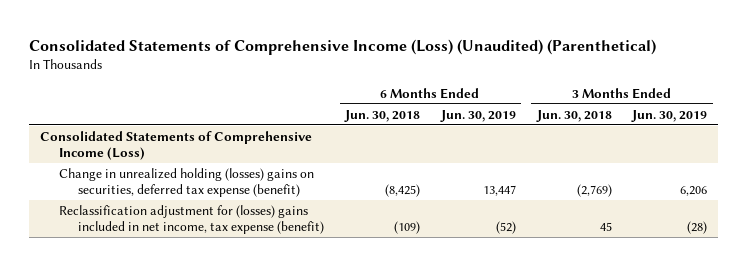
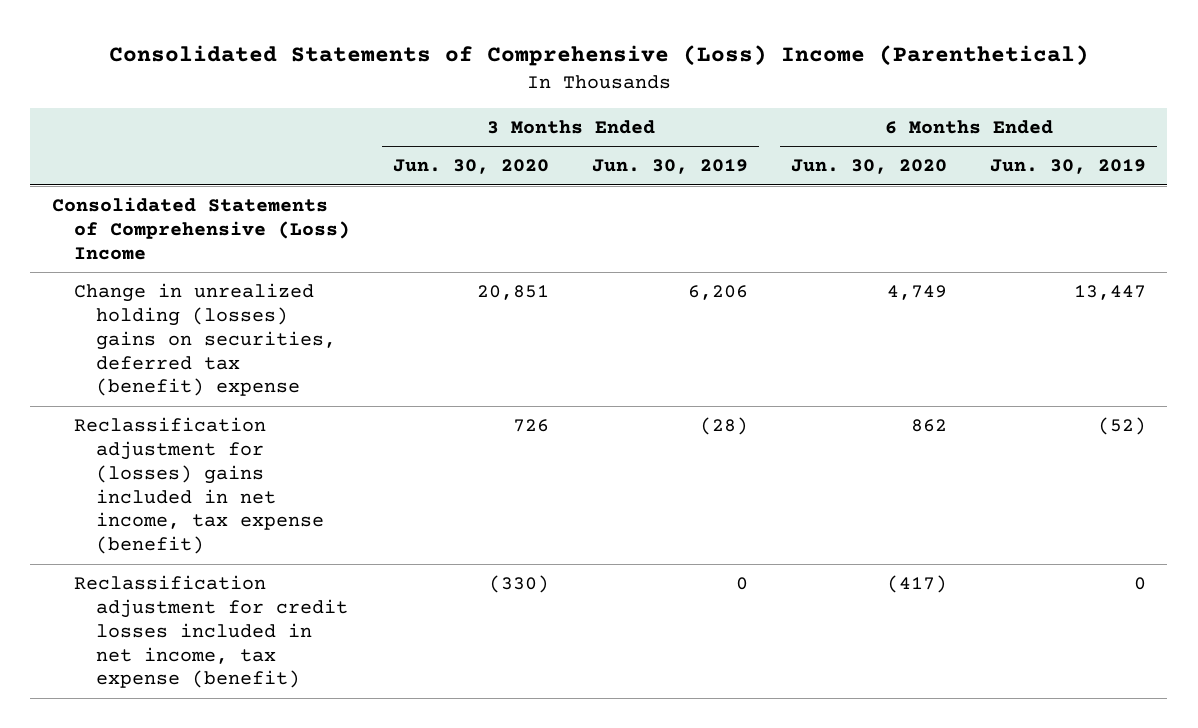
[29,38,657,55] Consolidated Statements of Comprehensive Income (Loss) (Unaudited) (Parenthetical) -> [108,45,1089,67] Consolidated Statements of Comprehensive (Loss) Income (Parenthetical)
[344,109,421,122] Jun. 30, 2018 -> none
[535,109,612,122] Jun. 30, 2018 -> none
none -> [393,159,550,175] Jun. 30, 2020
none -> [791,159,948,175] Jun. 30, 2020
[39,130,312,161] Consolidated Statements of Comprehensive Income (Loss) -> [51,196,351,260] Consolidated Statements of Comprehensive (Loss) Income
[59,167,315,198] Change in unrealized holding (losses) gains on securities, deferred tax expense (benefit) -> [74,282,337,397] Change in unrealized holding (losses) gains on securities, deferred tax (benefit) expense
none -> [74,574,349,689] Reclassification adjustment for credit losses included in net income, tax expense (benefit)

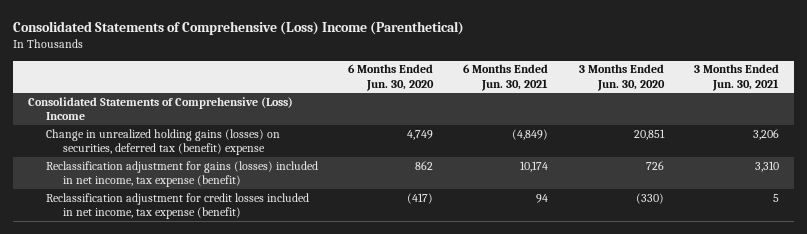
[592,159,749,175] Jun. 30, 2019 -> none
[989,159,1146,175] Jun. 30, 2019 -> none
none -> [463,64,549,91] 6 Months Ended Jun. 30, 2021
none -> [694,64,780,91] 3 Months Ended Jun. 30, 2021
[74,282,337,397] Change in unrealized holding (losses) gains on securities, deferred tax (benefit) expense -> [45,128,280,156] Change in unrealized holding gains (losses) on securities, deferred tax (benefit) expense
[74,416,325,555] Reclassification adjustment for (losses) gains included in net income, tax expense (benefit) -> [45,160,318,188] Reclassification adjustment for gains (losses) included in net income, tax expense (benefit)

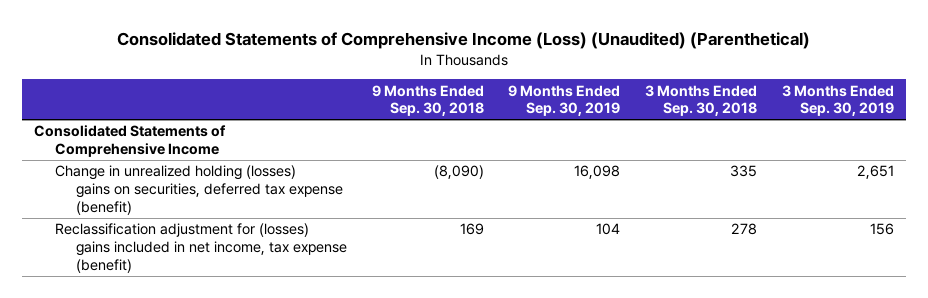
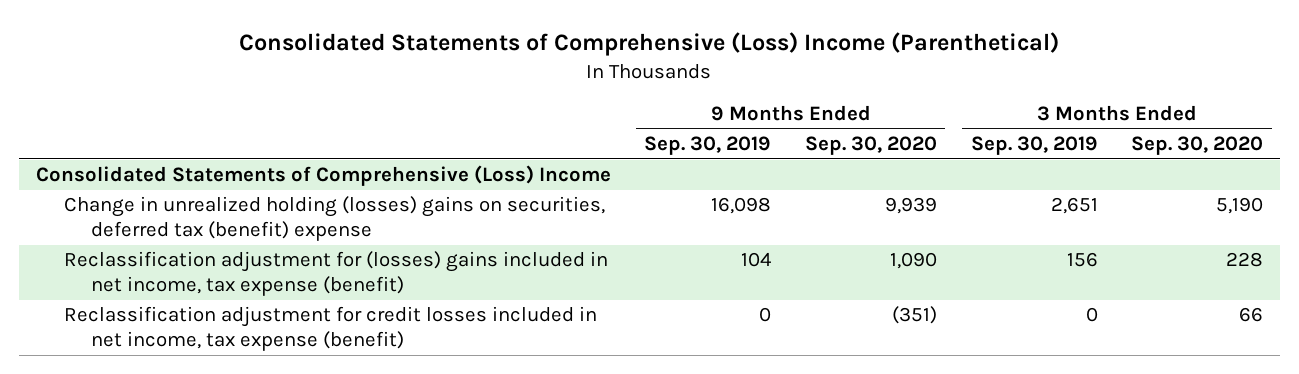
[117,31,811,49] Consolidated Statements of Comprehensive Income (Loss) (Unaudited) (Parenthetical) -> [239,32,1060,57] Consolidated Statements of Comprehensive (Loss) Income (Parenthetical)
[371,84,484,117] 9 Months Ended Sep. 30, 2018 -> none
[644,84,757,117] 3 Months Ended Sep. 30, 2018 -> none
none -> [804,135,937,155] Sep. 30, 2020
none -> [1131,135,1264,155] Sep. 30, 2020
[34,125,227,158] Consolidated Statements of Comprehensive Income -> [35,165,611,187] Consolidated Statements of Comprehensive (Loss) Income
[55,165,344,216] Change in unrealized holding (losses) gains on securities, deferred tax expense (benefit) -> [63,196,605,242] Change in unrealized holding (losses) gains on securities, deferred tax (benefit) expense
none -> [63,306,597,352] Reclassification adjustment for credit losses included in net income, tax expense (benefit)

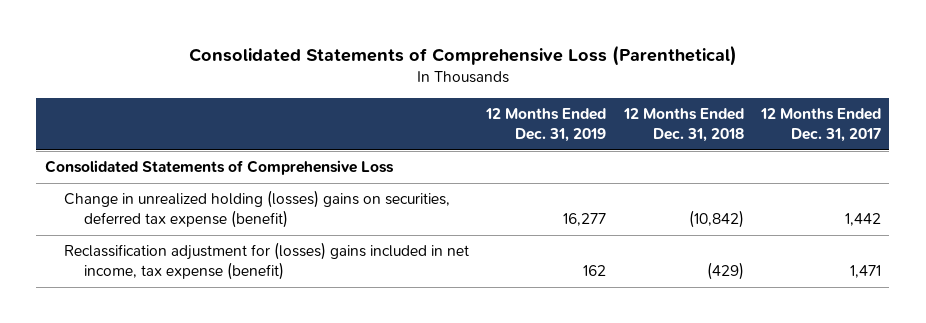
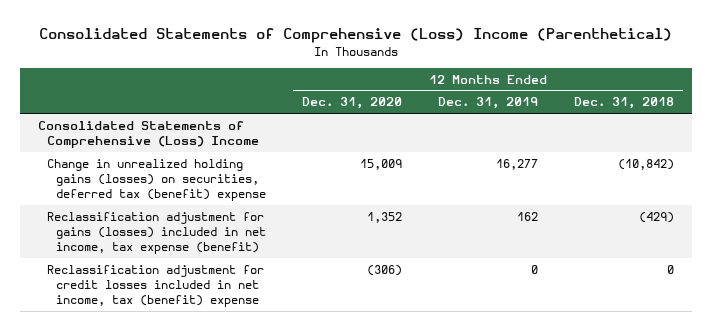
[188,44,737,66] Consolidated Statements of Comprehensive Loss (Parenthetical) -> [39,28,673,44] Consolidated Statements of Comprehensive (Loss) Income (Parenthetical)
[759,108,881,142] 12 Months Ended Dec. 31, 2017 -> none
none -> [302,97,403,110] Dec. 31, 2020
[44,160,394,176] Consolidated Statements of Comprehensive Loss -> [38,120,260,149] Consolidated Statements of Comprehensive (Loss) Income
[64,190,451,229] Change in unrealized holding (losses) gains on securities, deferred tax expense (benefit) -> [47,158,267,202] Change in unrealized holding gains (losses) on securities, deferred tax (benefit) expense
[64,242,470,281] Reclassification adjustment for (losses) gains included in net income, tax expense (benefit) -> [47,211,267,255] Reclassification adjustment for gains (losses) included in net income, tax expense (benefit)
none -> [47,264,265,308] Reclassification adjustment for credit losses included in net income, tax (benefit) expense

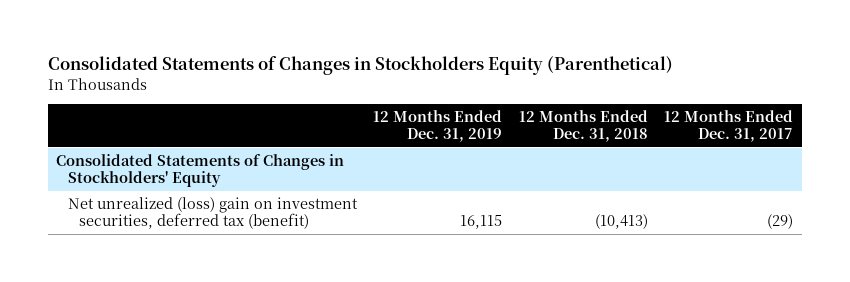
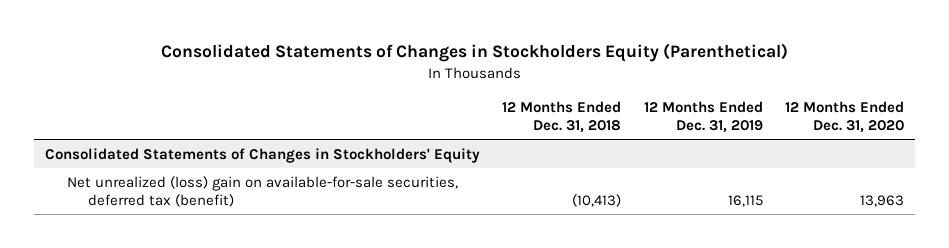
[664,109,794,143] 12 Months Ended Dec. 31, 2017 -> none
none -> [784,100,904,133] 12 Months Ended Dec. 31, 2020
[67,196,358,230] Net unrealized (loss) gain on investment securities, deferred tax (benefit) -> [66,175,458,207] Net unrealized (loss) gain on available-for-sale securities, deferred tax (benefit)

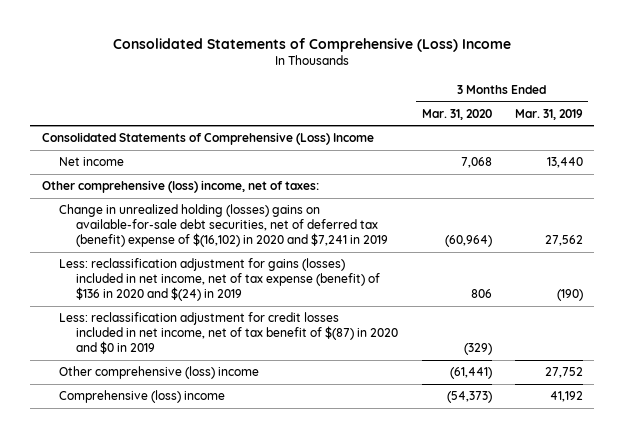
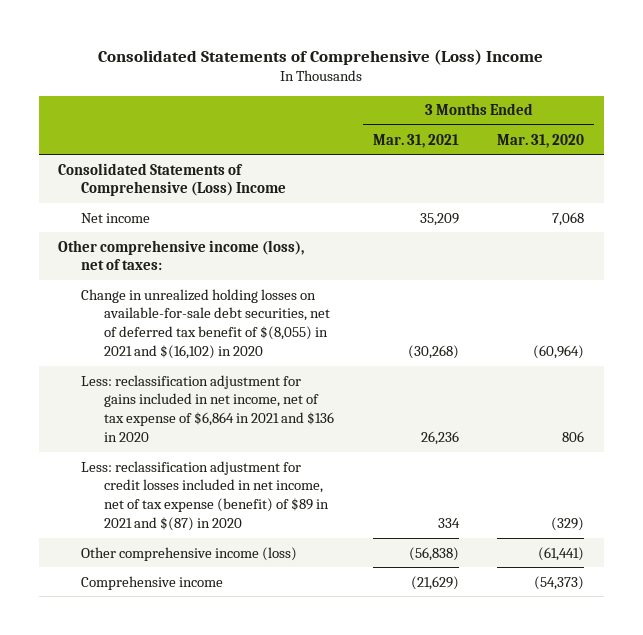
[514,108,583,120] Mar. 31, 2019 -> none
none -> [372,133,459,148] Mar. 31, 2021
[41,180,319,194] Other comprehensive (loss) income, net of taxes: -> [58,239,305,271] Other comprehensive income (loss), net of taxes:
[59,204,389,248] Change in unrealized holding (losses) gains on available-for-sale debt securities, net of deferred tax (benefit) expense of $(16,102) in 2020 and $7,241 in 2019 -> [81,288,331,359] Change in unrealized holding losses on available-for-sale debt securities, net of deferred tax benefit of $(8,055) in 2021 and $(16,102) in 2020
[59,258,381,302] Less: reclassification adjustment for gains (losses) included in net income, net of tax expense (benefit) of $136 in 2020 and $(24) in 2019 -> [81,374,335,442] Less: reclassification adjustment for gains included in net income, net of tax expense of $6,864 in 2021 and $136 in 2020
[59,312,399,355] Less: reclassification adjustment for credit losses included in net income, net of tax benefit of $(87) in 2020 and $0 in 2019 -> [81,460,330,531] Less: reclassification adjustment for credit losses included in net income, net of tax expense (benefit) of $89 in 2021 and $(87) in 2020
[59,366,260,380] Other comprehensive (loss) income -> [81,546,298,561] Other comprehensive income (loss)
[59,390,226,404] Comprehensive (loss) income -> [81,575,224,590] Comprehensive income

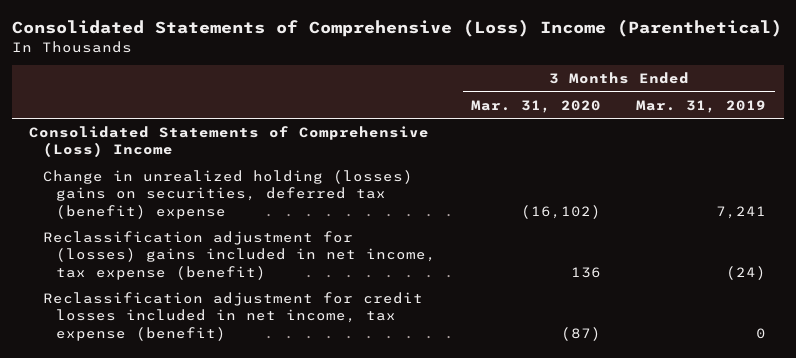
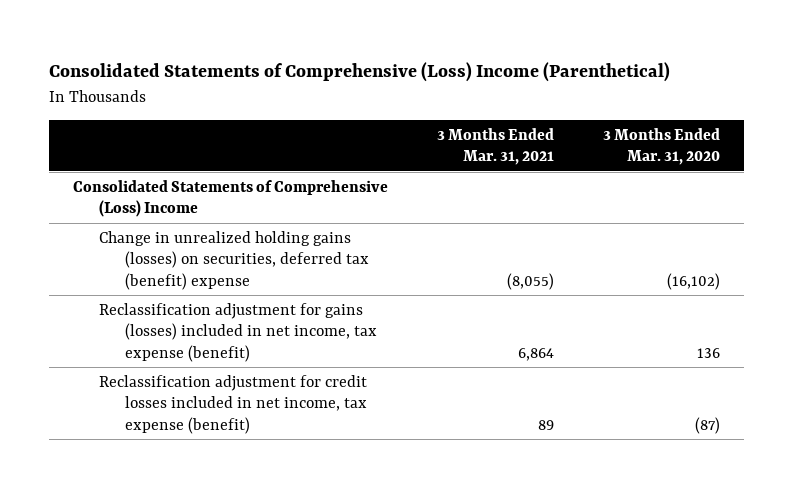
[636,99,767,113] Mar. 31, 2019 -> none
none -> [436,127,554,166] 3 Months Ended Mar. 31, 2021
[42,170,413,219] Change in unrealized holding (losses) gains on securities, deferred tax (benefit) expense -> [99,230,370,291] Change in unrealized holding gains (losses) on securities, deferred tax (benefit) expense
[42,231,437,280] Reclassification adjustment for (losses) gains included in net income, tax expense (benefit) -> [99,302,378,363] Reclassification adjustment for gains (losses) included in net income, tax expense (benefit)

